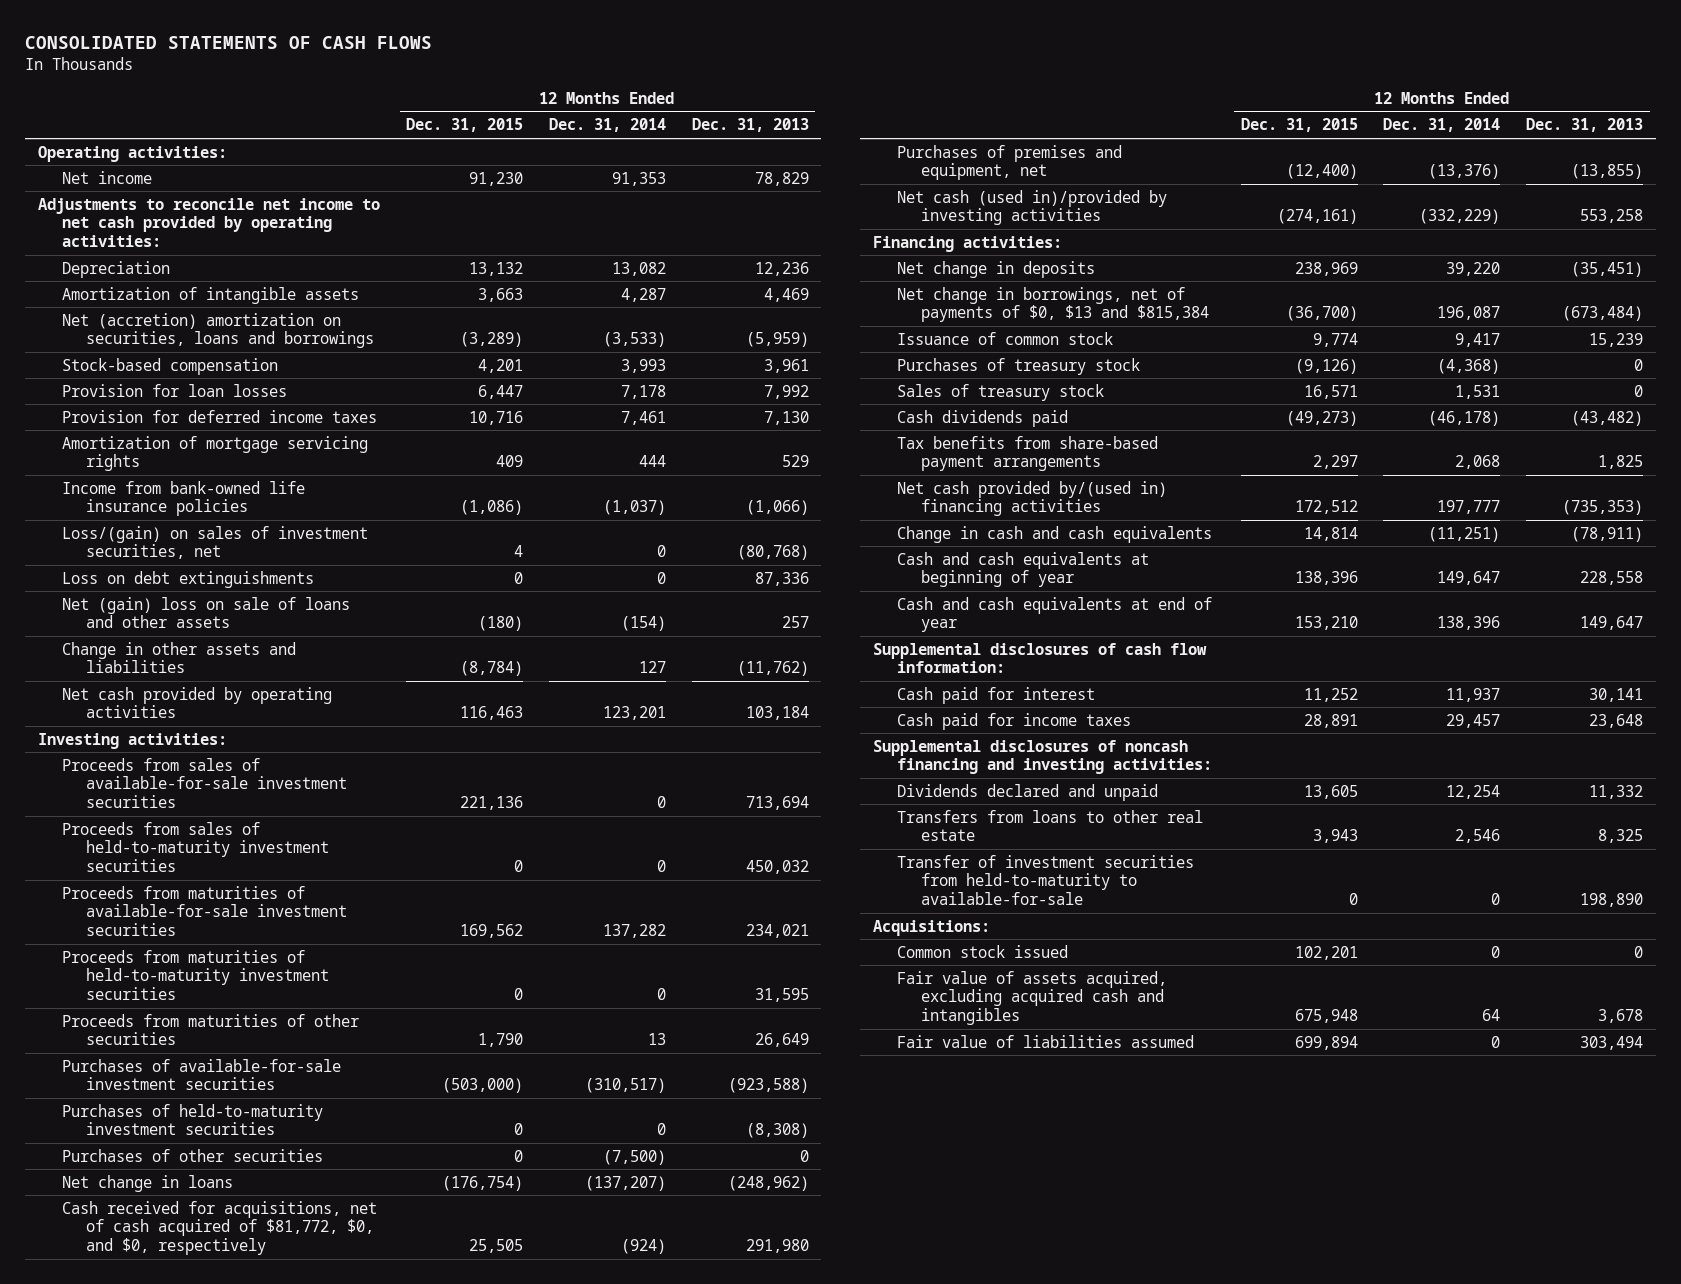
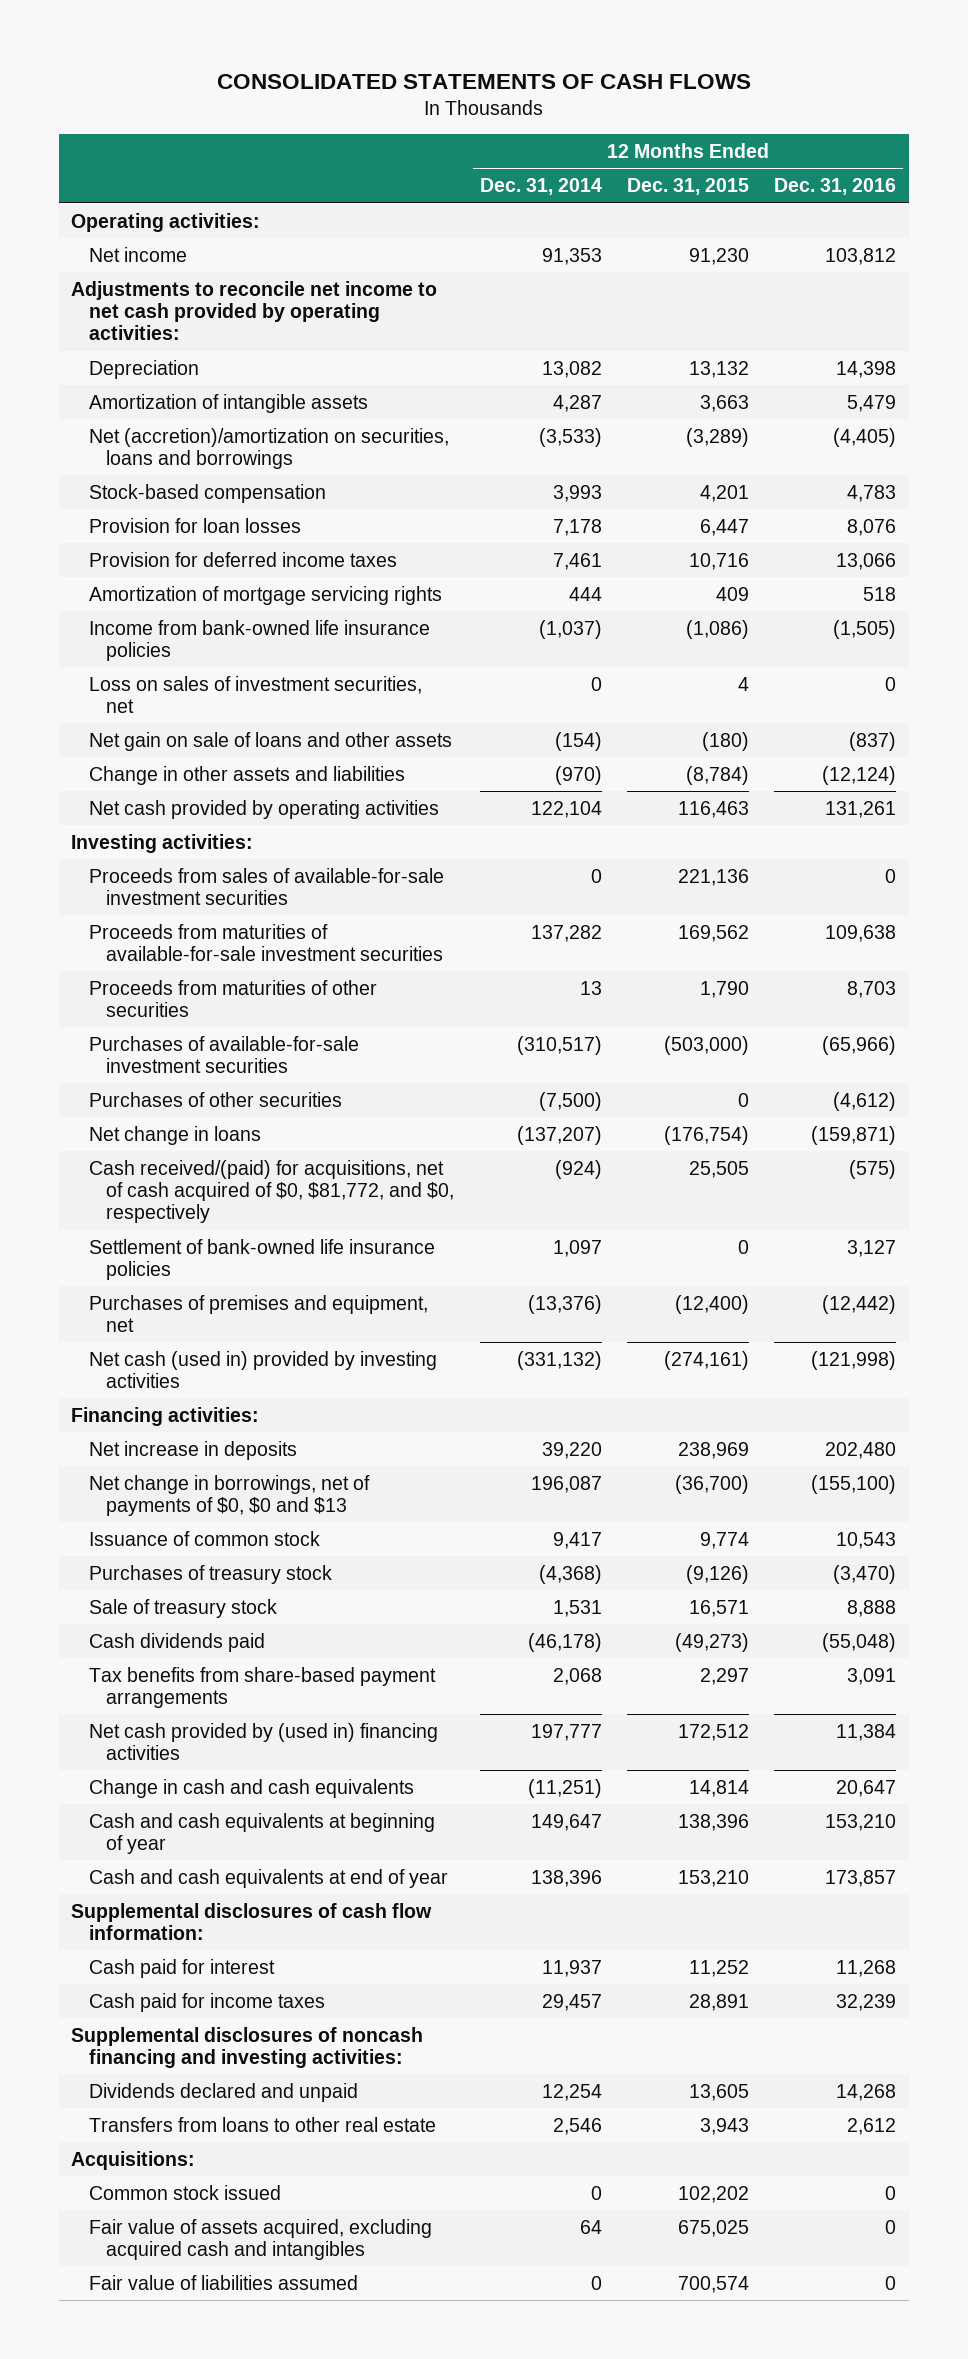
[691,118,809,133] Dec. 31, 2013 -> none
none -> [774,178,897,196] Dec. 31, 2016
[62,312,375,349] Net (accretion) amortization on securities, loans and borrowings -> [88,427,449,470] Net (accretion)/amortization on securities, loans and borrowings
[62,570,315,588] Loss on debt extinguishments -> none
[62,525,369,560] Loss/(gain) on sales of investment securities, net -> [88,675,422,714] Loss on sales of investment securities, net
[62,596,351,629] Net (gain) loss on sale of loans and other assets -> [88,731,452,751] Net gain on sale of loans and other assets
[638,661,666,674] 127 -> [554,765,602,785] (970)
[602,706,666,721] 123,201 -> [530,800,602,818] 122,104
[62,821,330,872] Proceeds from sales of held-to-maturity investment securities -> none
[62,949,330,1000] Proceeds from maturities of held-to-maturity investment securities -> none
[62,1103,324,1136] Purchases of held-to-maturity investment securities -> none
[62,1200,378,1255] Cash received for acquisitions, net of cash acquired of $81,772, $0, and $0, respectively -> [88,1159,455,1224] Cash received/(paid) for acquisitions, net of cash acquired of $0, $81,772, and $0, respectively
none -> [88,1238,435,1281] Settlement of bank-owned life insurance policies
[896,189,1167,226] Net cash (used in)/provided by investing activities -> [88,1350,437,1389] Net cash (used in) provided by investing activities
[1419,209,1501,225] (332,229) -> [516,1350,602,1370] (331,132)
[896,260,1095,278] Net change in deposits -> [88,1440,297,1460] Net increase in deposits
[896,286,1209,323] Net change in borrowings, net of payments of $0, $13 and $815,384 -> [88,1474,370,1517] Net change in borrowings, net of payments of $0, $0 and $13
[896,383,1104,401] Sales of treasury stock -> [88,1598,277,1618] Sale of treasury stock
[896,480,1167,517] Net cash provided by/(used in) financing activities -> [88,1722,438,1761] Net cash provided by (used in) financing activities
[896,854,1194,905] Transfer of investment securities from held-to-maturity to available-for-sale -> none
[1294,945,1358,960] 102,201 -> [678,2185,750,2203] 102,202
[1294,1008,1358,1023] 675,948 -> [678,2219,750,2237] 675,025
[1294,1035,1358,1050] 699,894 -> [678,2275,750,2293] 700,574

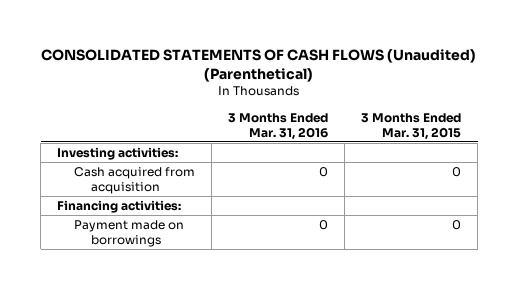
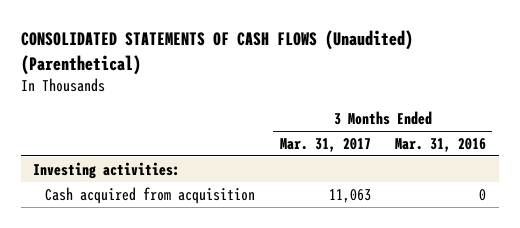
[361,112,462,140] 3 Months Ended Mar. 31, 2015 -> none
none -> [279,138,371,153] Mar. 31, 2017
[57,200,182,214] Financing activities: -> none
[74,220,185,248] Payment made on borrowings -> none

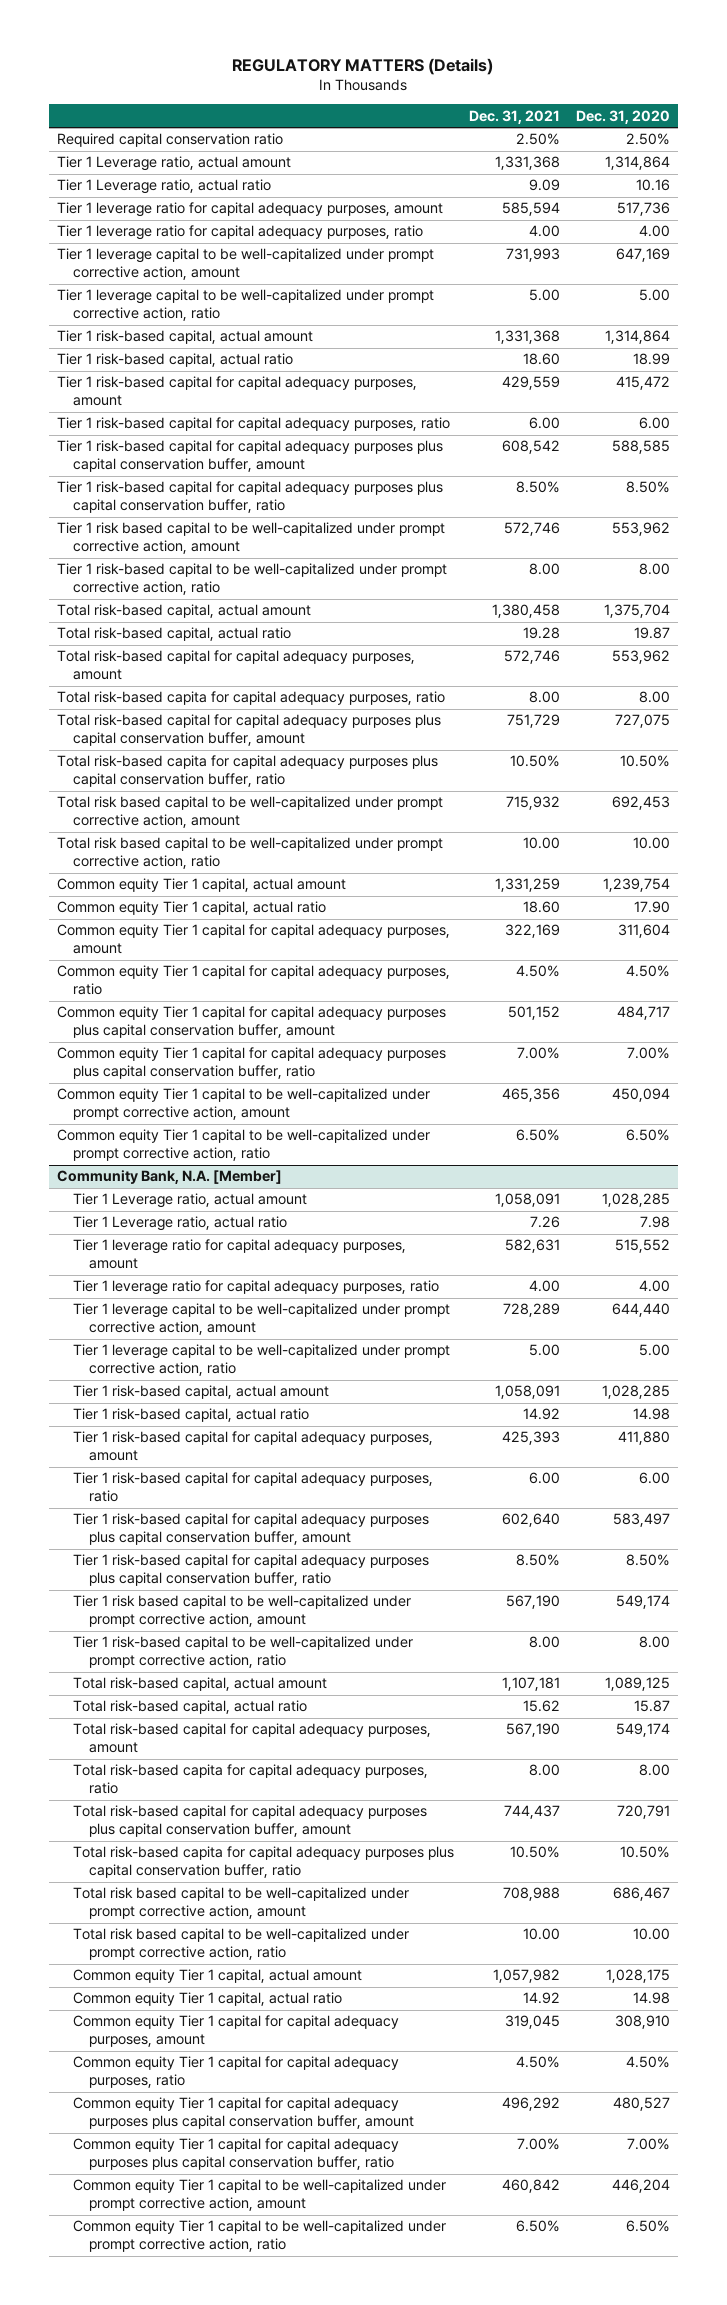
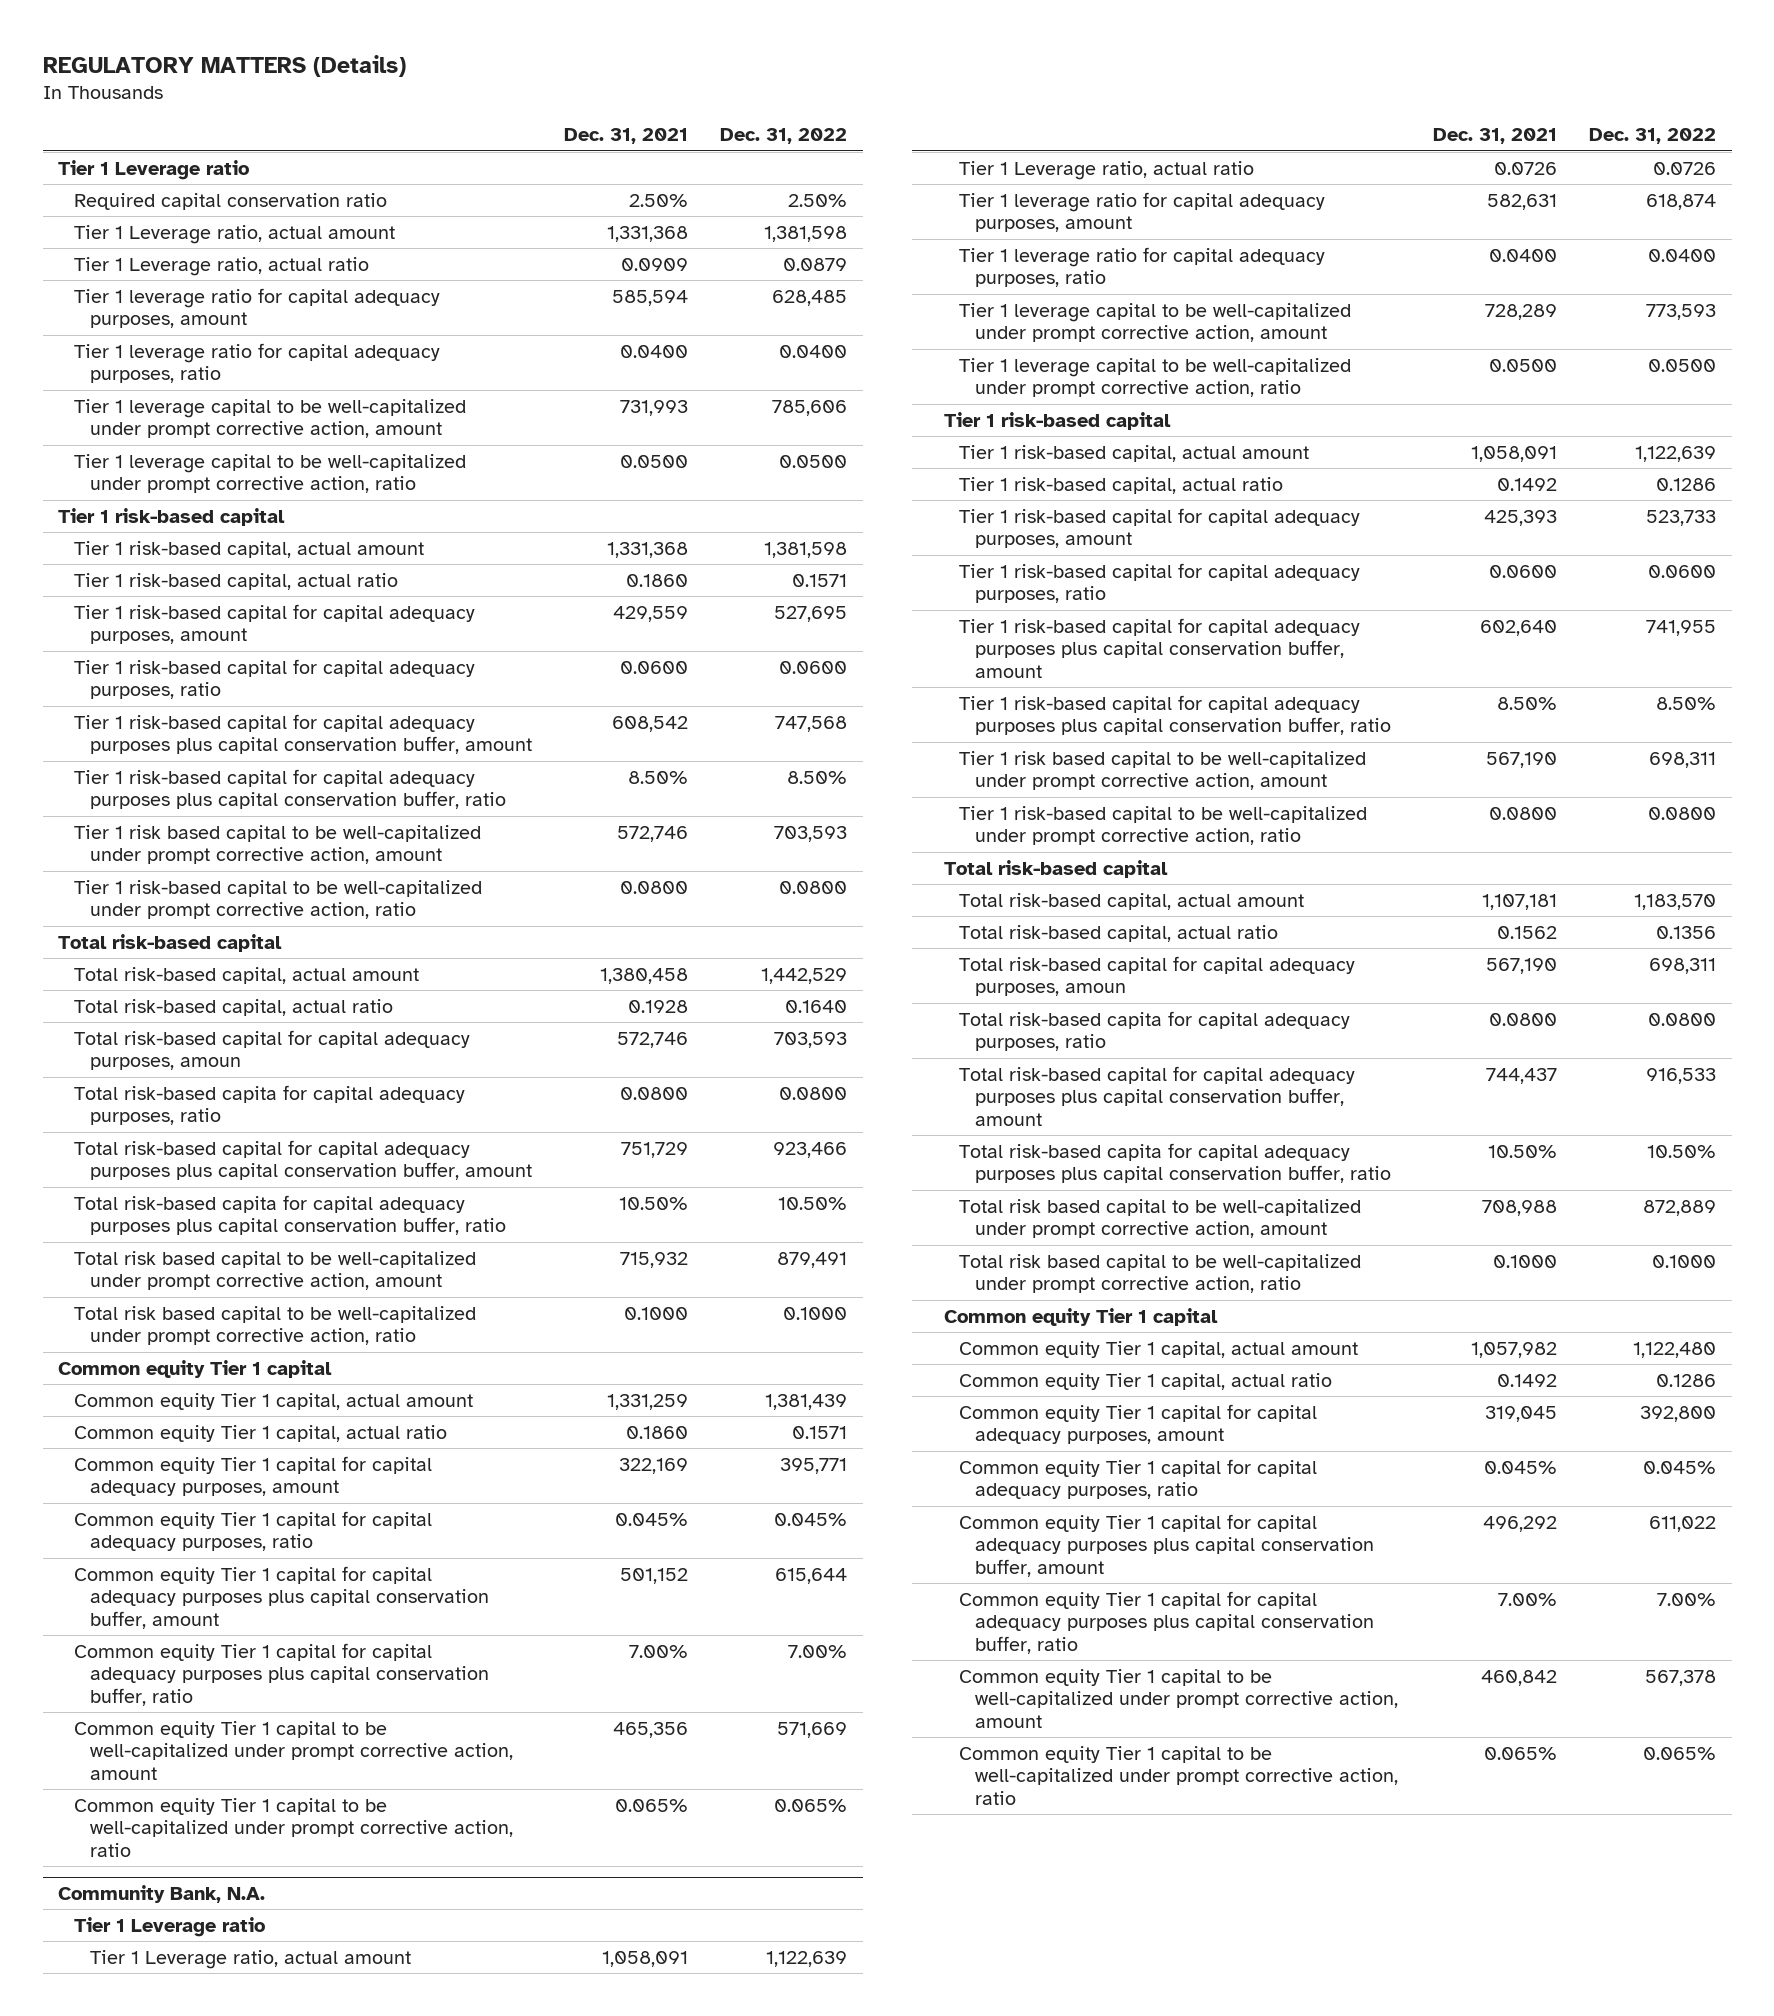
[575,109,670,124] Dec. 31, 2020 -> none
none -> [719,128,847,145] Dec. 31, 2022
none -> [58,159,250,180] Tier 1 Leverage ratio
[529,179,561,192] 9.09 -> [621,257,689,271] 0.0909
[529,225,561,238] 4.00 -> [620,344,689,358] 0.0400
[529,289,561,302] 5.00 -> [620,454,689,468] 0.0500
none -> [58,507,286,526] Tier 1 risk-based capital
[523,353,561,366] 18.60 -> [626,573,689,587] 0.1860
[529,417,561,430] 6.00 -> [620,660,689,674] 0.0600
[529,563,561,576] 8.00 -> [620,880,689,894] 0.0800
none -> [58,933,283,952] Total risk-based capital
[523,627,561,640] 19.28 -> [628,999,689,1013] 0.1928
[56,650,415,681] Total risk-based capital for capital adequacy purposes, amount -> [74,1029,471,1071] Total risk-based capital for capital adequacy purposes, amoun
[529,691,561,704] 8.00 -> [620,1086,689,1100] 0.0800
[523,837,561,850] 10.00 -> [624,1306,689,1320] 0.1000
none -> [58,1359,333,1378] Common equity Tier 1 capital
[523,901,561,914] 18.60 -> [626,1425,689,1439] 0.1860
[516,965,561,978] 4.50% -> [615,1512,689,1526] 0.045%
[516,1129,561,1142] 6.50% -> [615,1798,689,1812] 0.065%
[56,1170,282,1185] Community Bank, N.A. [Member] -> [58,1884,266,1903] Community Bank, N.A.
none -> [74,1916,266,1937] Tier 1 Leverage ratio
[530,1216,561,1229] 7.26 -> [1494,161,1558,175] 0.0726
[529,1280,561,1293] 4.00 -> [1489,248,1558,262] 0.0400
[529,1344,561,1357] 5.00 -> [1489,358,1558,372] 0.0500
none -> [943,411,1171,430] Tier 1 risk-based capital
[523,1408,561,1421] 14.92 -> [1497,477,1558,491] 0.1492
[529,1472,561,1485] 6.00 -> [1489,564,1558,578] 0.0600
[529,1636,561,1649] 8.00 -> [1489,806,1558,820] 0.0800
none -> [943,859,1168,878] Total risk-based capital
[523,1700,561,1713] 15.62 -> [1497,925,1558,939] 0.1562
[72,1723,431,1754] Total risk-based capital for capital adequacy purposes, amount -> [959,955,1356,997] Total risk-based capital for capital adequacy purposes, amoun
[529,1764,561,1777] 8.00 -> [1489,1012,1558,1026] 0.0800
[523,1928,561,1941] 10.00 -> [1493,1254,1558,1268] 0.1000
none -> [943,1307,1218,1326] Common equity Tier 1 capital
[523,1992,561,2005] 14.92 -> [1497,1373,1558,1387] 0.1492
[516,2056,561,2069] 4.50% -> [1484,1460,1558,1474] 0.045%
[516,2220,561,2233] 6.50% -> [1484,1746,1558,1760] 0.065%

